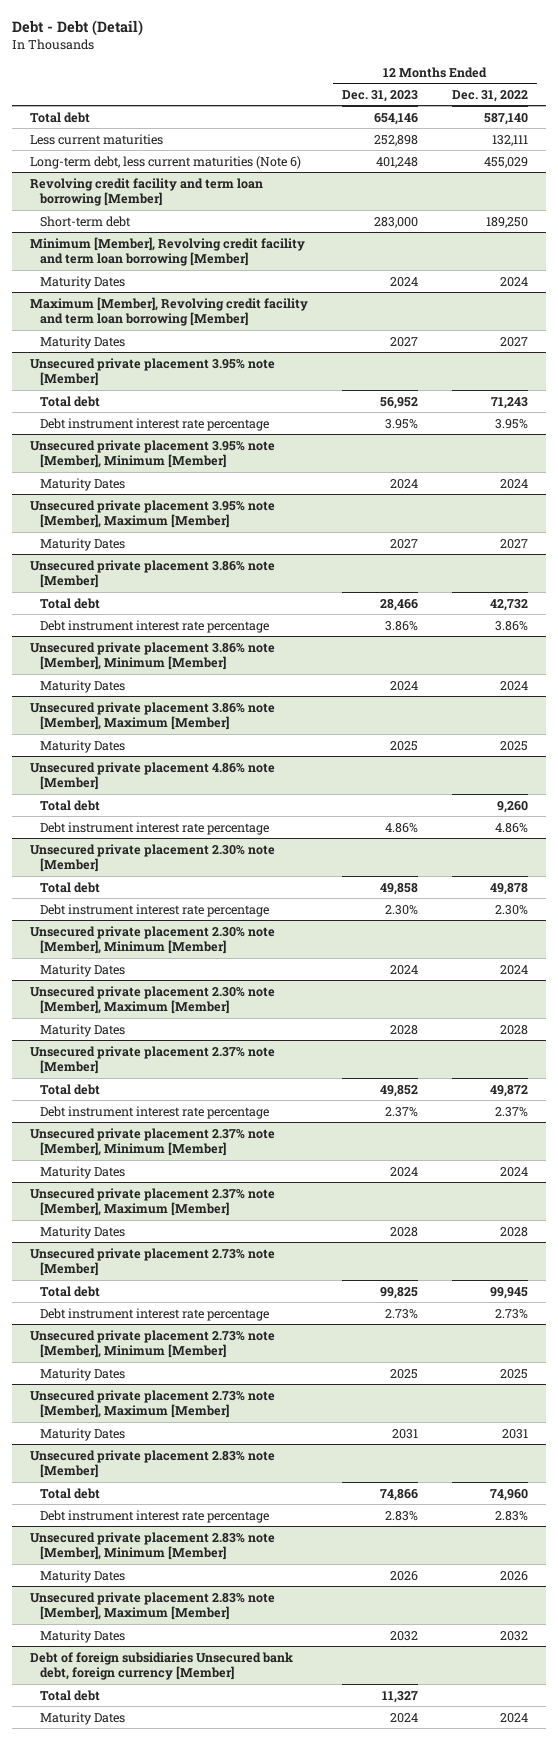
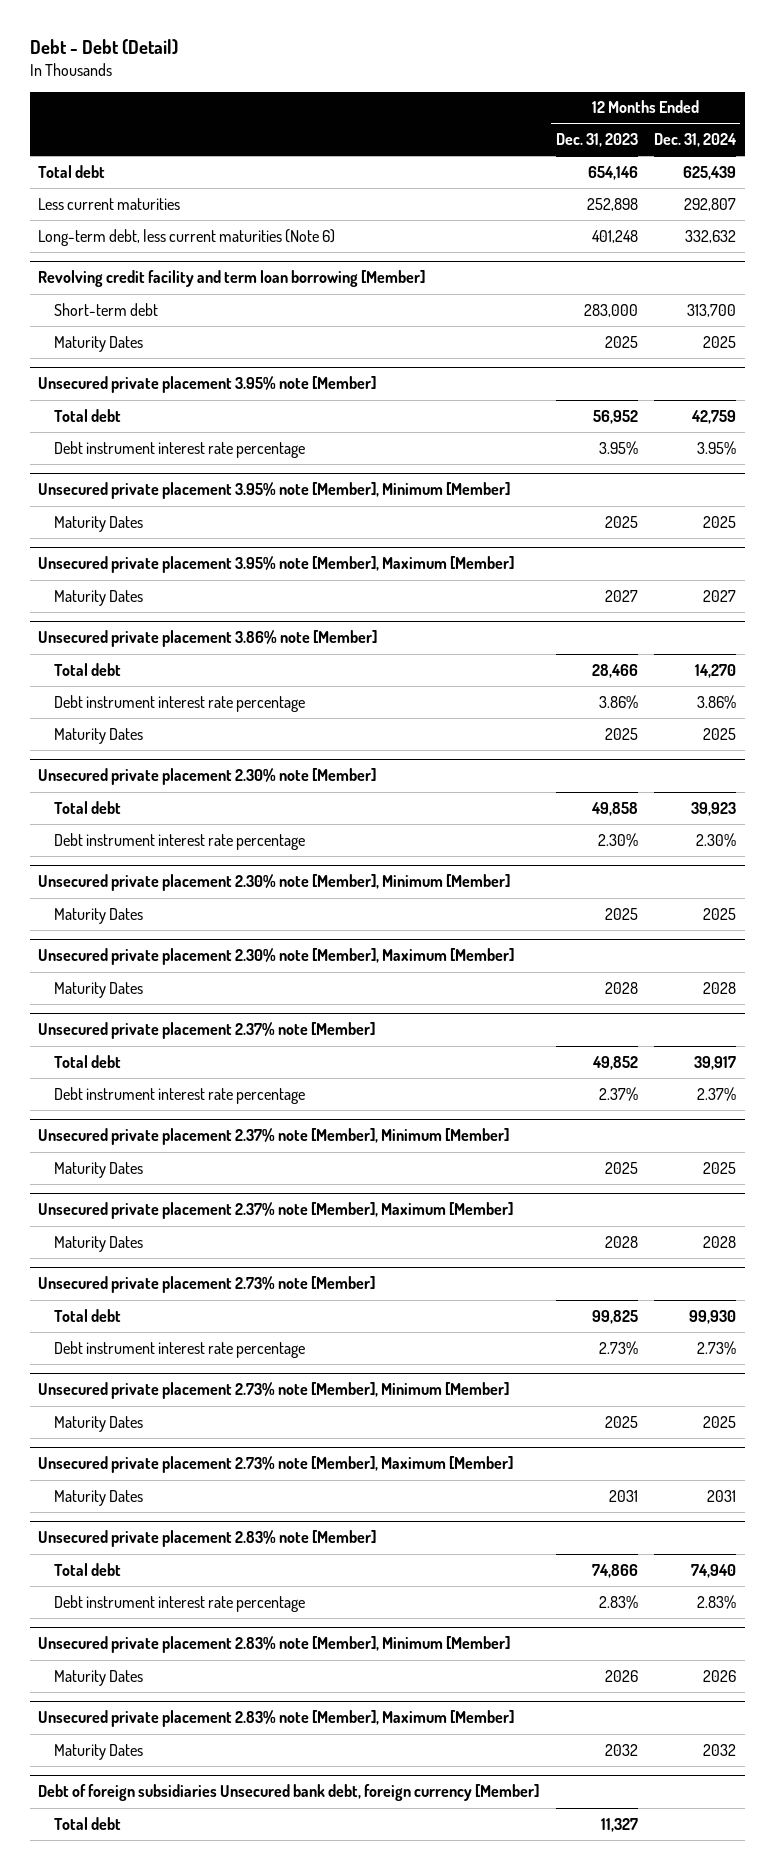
[452,89,529,102] Dec. 31, 2022 -> none
none -> [654,132,738,147] Dec. 31, 2024
[29,236,305,267] Minimum [Member], Revolving credit facility and term loan borrowing [Member] -> none
[29,296,308,327] Maximum [Member], Revolving credit facility and term loan borrowing [Member] -> none
[40,335,126,349] Maturity Dates -> none
[389,276,418,287] 2024 -> [604,335,638,348] 2025
[389,478,418,489] 2024 -> [604,515,638,528] 2025
[29,641,275,671] Unsecured private placement 3.86% note [Member], Minimum [Member] -> none
[40,679,126,693] Maturity Dates -> none
[29,701,275,731] Unsecured private placement 3.86% note [Member], Maximum [Member] -> none
[29,761,275,791] Unsecured private placement 4.86% note [Member] -> none
[40,799,101,811] Total debt -> none
[40,821,270,835] Debt instrument interest rate percentage -> none
[389,964,418,975] 2024 -> [604,907,638,920] 2025
[389,1166,418,1177] 2024 -> [604,1161,638,1174] 2025
[40,1711,126,1725] Maturity Dates -> none

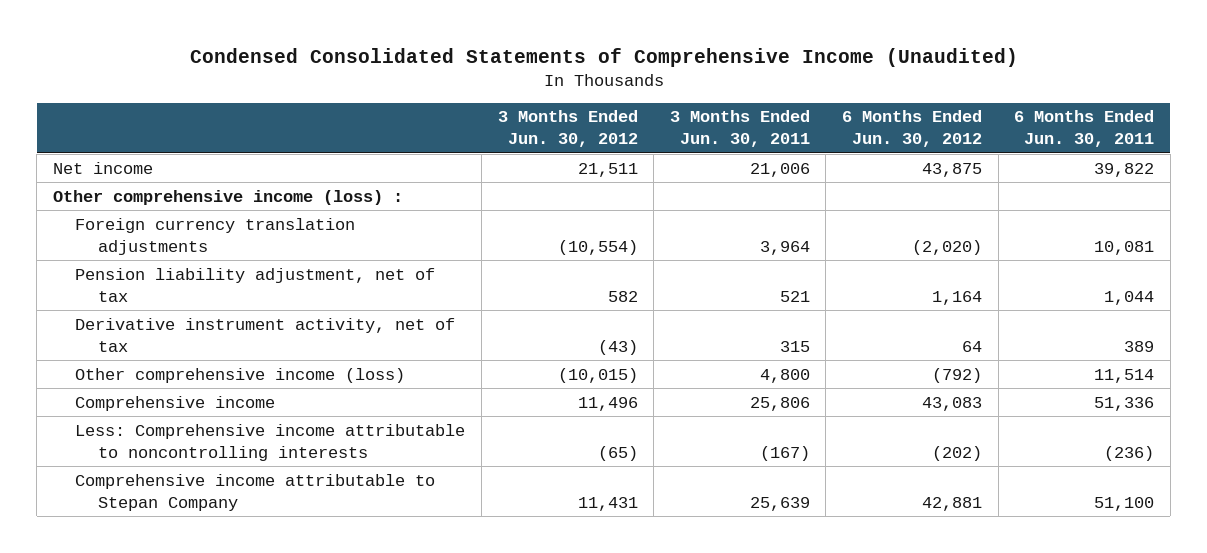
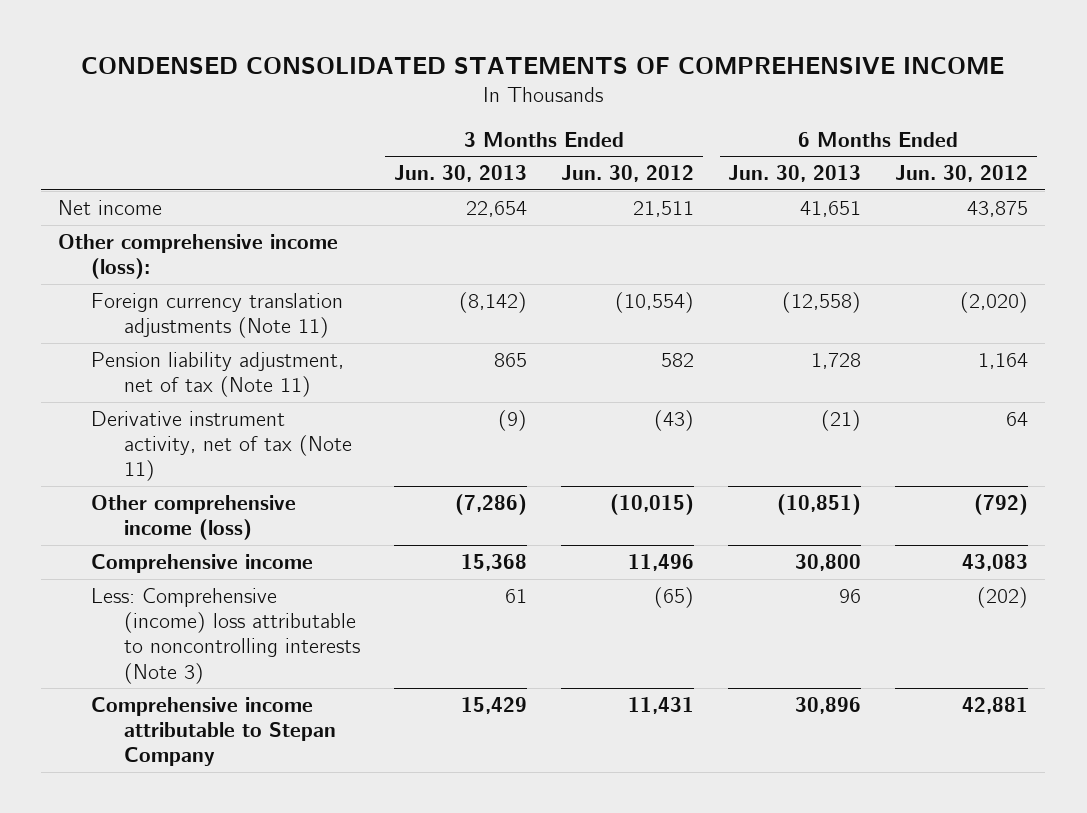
[189,47,1018,67] Condensed Consolidated Statements of Comprehensive Income (Unaudited) -> [81,56,1005,75] CONDENSED CONSOLIDATED STATEMENTS OF COMPREHENSIVE INCOME
[669,110,810,148] 3 Months Ended Jun. 30, 2011 -> none
[1014,110,1155,148] 6 Months Ended Jun. 30, 2011 -> none
none -> [393,165,527,183] Jun. 30, 2013
none -> [728,165,862,183] Jun. 30, 2013
[52,189,403,205] Other comprehensive income (loss) : -> [58,233,339,280] Other comprehensive income (loss):
[75,217,356,255] Foreign currency translation adjustments -> [91,292,344,339] Foreign currency translation adjustments (Note 11)
[75,267,436,302] Pension liability adjustment, net of tax -> [91,351,345,398] Pension liability adjustment, net of tax (Note 11)
[75,317,456,352] Derivative instrument activity, net of tax -> [91,410,352,482] Derivative instrument activity, net of tax (Note 11)
[75,423,466,461] Less: Comprehensive income attributable to noncontrolling interests -> [91,587,360,684] Less: Comprehensive (income) loss attributable to noncontrolling interests (Note 3)

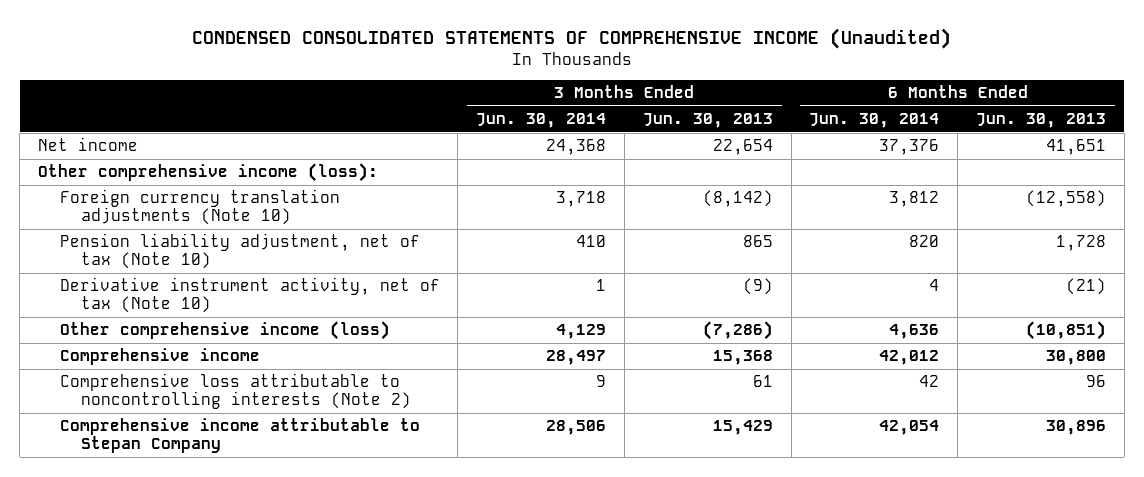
[81,56,1005,75] CONDENSED CONSOLIDATED STATEMENTS OF COMPREHENSIVE INCOME -> [192,27,952,49] CONDENSED CONSOLIDATED STATEMENTS OF COMPREHENSIVE INCOME (Unaudited)
[561,165,695,183] Jun. 30, 2012 -> none
[895,165,1029,183] Jun. 30, 2012 -> none
none -> [476,113,607,129] Jun. 30, 2014
none -> [809,113,940,129] Jun. 30, 2014
[91,292,344,339] Foreign currency translation adjustments (Note 11) -> [59,189,340,226] Foreign currency translation adjustments (Note 10)
[91,351,345,398] Pension liability adjustment, net of tax (Note 11) -> [59,233,420,270] Pension liability adjustment, net of tax (Note 10)
[91,410,352,482] Derivative instrument activity, net of tax (Note 11) -> [59,277,440,314] Derivative instrument activity, net of tax (Note 10)
[91,587,360,684] Less: Comprehensive (income) loss attributable to noncontrolling interests (Note 3) -> [59,373,411,410] Comprehensive loss attributable to noncontrolling interests (Note 2)

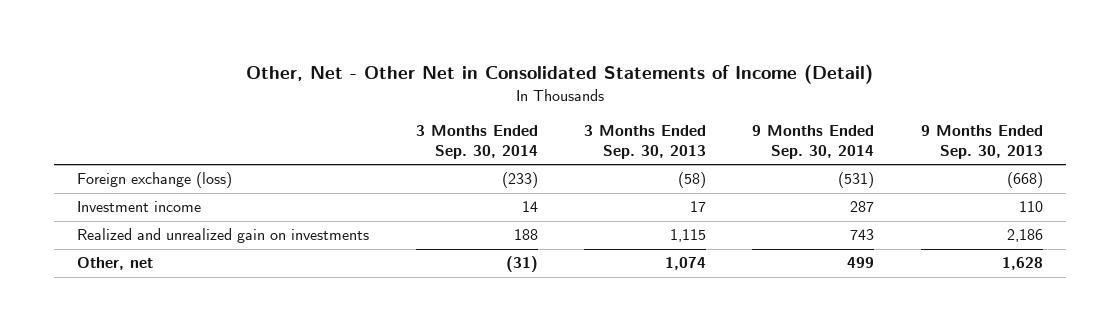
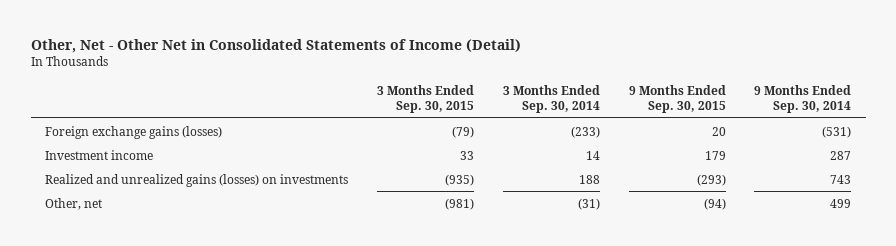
[584,125,707,159] 3 Months Ended Sep. 30, 2013 -> none
[920,125,1043,159] 9 Months Ended Sep. 30, 2013 -> none
none -> [376,84,474,113] 3 Months Ended Sep. 30, 2015
none -> [628,84,726,113] 9 Months Ended Sep. 30, 2015
[77,172,233,189] Foreign exchange (loss) -> [45,125,223,139] Foreign exchange gains (losses)
[77,228,370,244] Realized and unrealized gain on investments -> [45,173,349,187] Realized and unrealized gains (losses) on investments

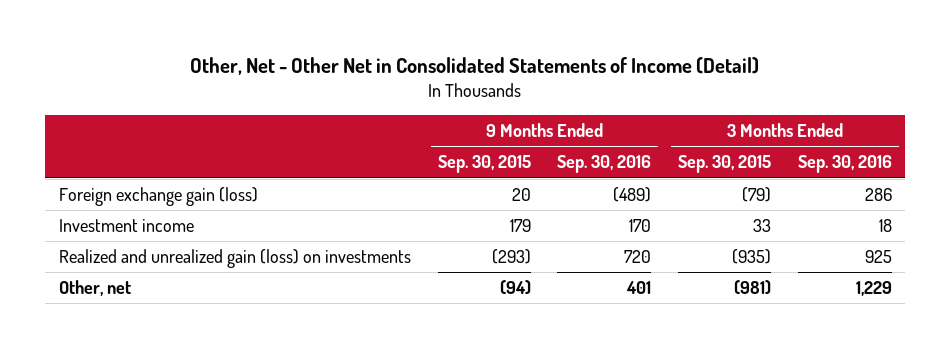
[502,84,600,113] 3 Months Ended Sep. 30, 2014 -> none
[754,84,852,113] 9 Months Ended Sep. 30, 2014 -> none
none -> [557,155,652,174] Sep. 30, 2016
none -> [797,155,892,174] Sep. 30, 2016
[45,125,223,139] Foreign exchange gains (losses) -> [58,187,258,207] Foreign exchange gain (loss)
[45,173,349,187] Realized and unrealized gains (losses) on investments -> [58,249,411,269] Realized and unrealized gain (loss) on investments

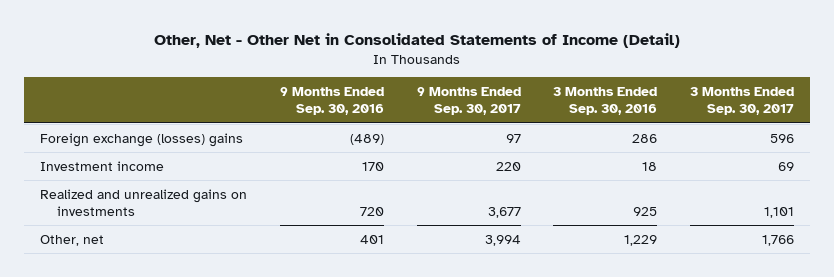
[437,155,531,174] Sep. 30, 2015 -> none
[678,155,772,174] Sep. 30, 2015 -> none
none -> [416,87,521,116] 9 Months Ended Sep. 30, 2017
none -> [689,87,794,116] 3 Months Ended Sep. 30, 2017
[58,187,258,207] Foreign exchange gain (loss) -> [40,132,244,147] Foreign exchange (losses) gains
[58,249,411,269] Realized and unrealized gain (loss) on investments -> [40,188,248,217] Realized and unrealized gains on investments

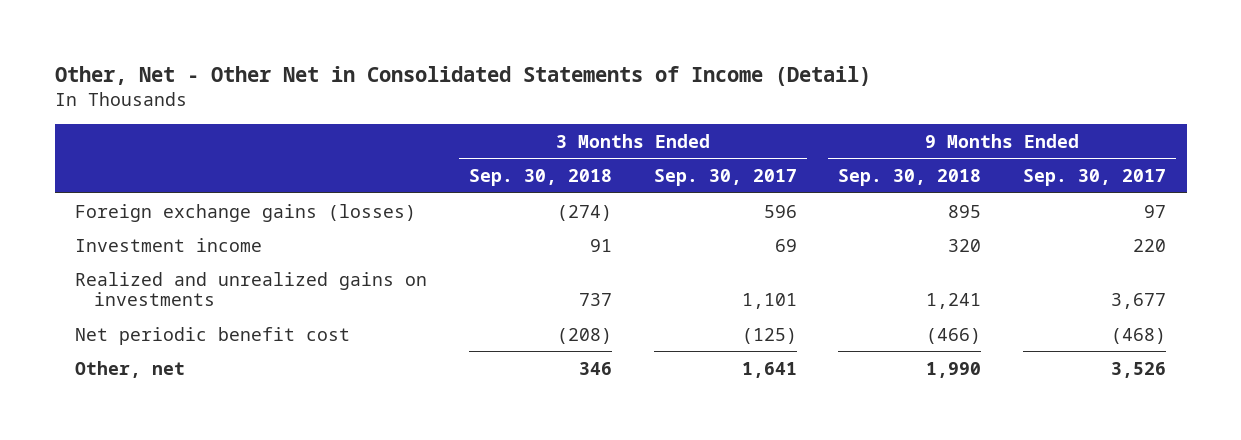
[280,87,385,116] 9 Months Ended Sep. 30, 2016 -> none
[553,87,658,116] 3 Months Ended Sep. 30, 2016 -> none
none -> [468,168,612,186] Sep. 30, 2018
none -> [838,168,982,186] Sep. 30, 2018
[40,132,244,147] Foreign exchange (losses) gains -> [75,203,417,222] Foreign exchange gains (losses)
none -> [75,326,351,345] Net periodic benefit cost
[484,234,521,246] 3,994 -> [1110,361,1166,378] 3,526
[761,234,794,246] 1,766 -> [741,361,797,378] 1,641

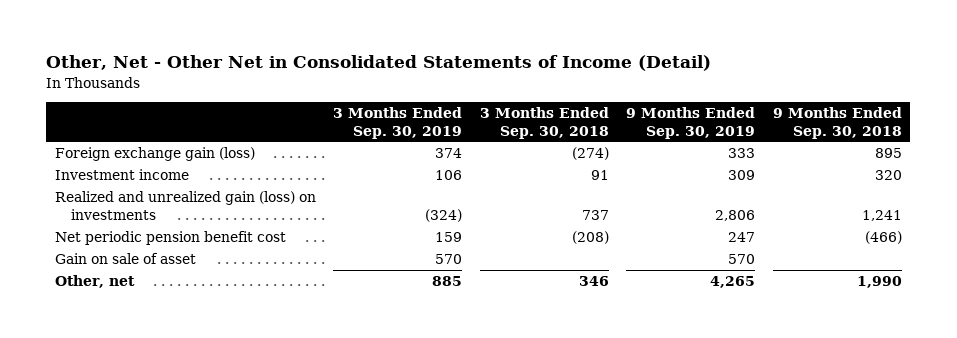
[653,168,797,186] Sep. 30, 2017 -> none
[1022,168,1166,186] Sep. 30, 2017 -> none
none -> [333,106,463,139] 3 Months Ended Sep. 30, 2019
none -> [626,106,756,139] 9 Months Ended Sep. 30, 2019
[75,203,417,222] Foreign exchange gains (losses) -> [54,147,255,162] Foreign exchange gain (loss)
[75,271,428,307] Realized and unrealized gains on investments -> [54,191,316,220] Realized and unrealized gain (loss) on investments
[75,326,351,345] Net periodic benefit cost -> [54,231,286,246] Net periodic pension benefit cost
none -> [54,253,196,265] Gain on sale of asset

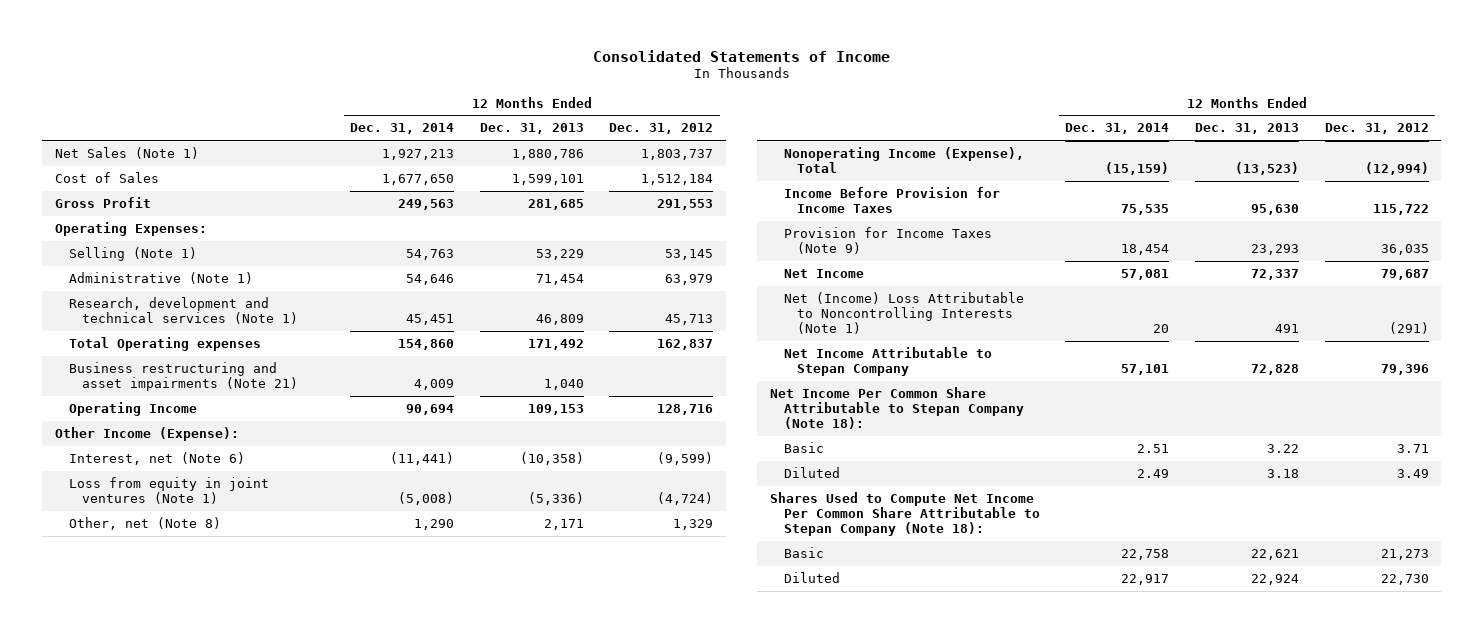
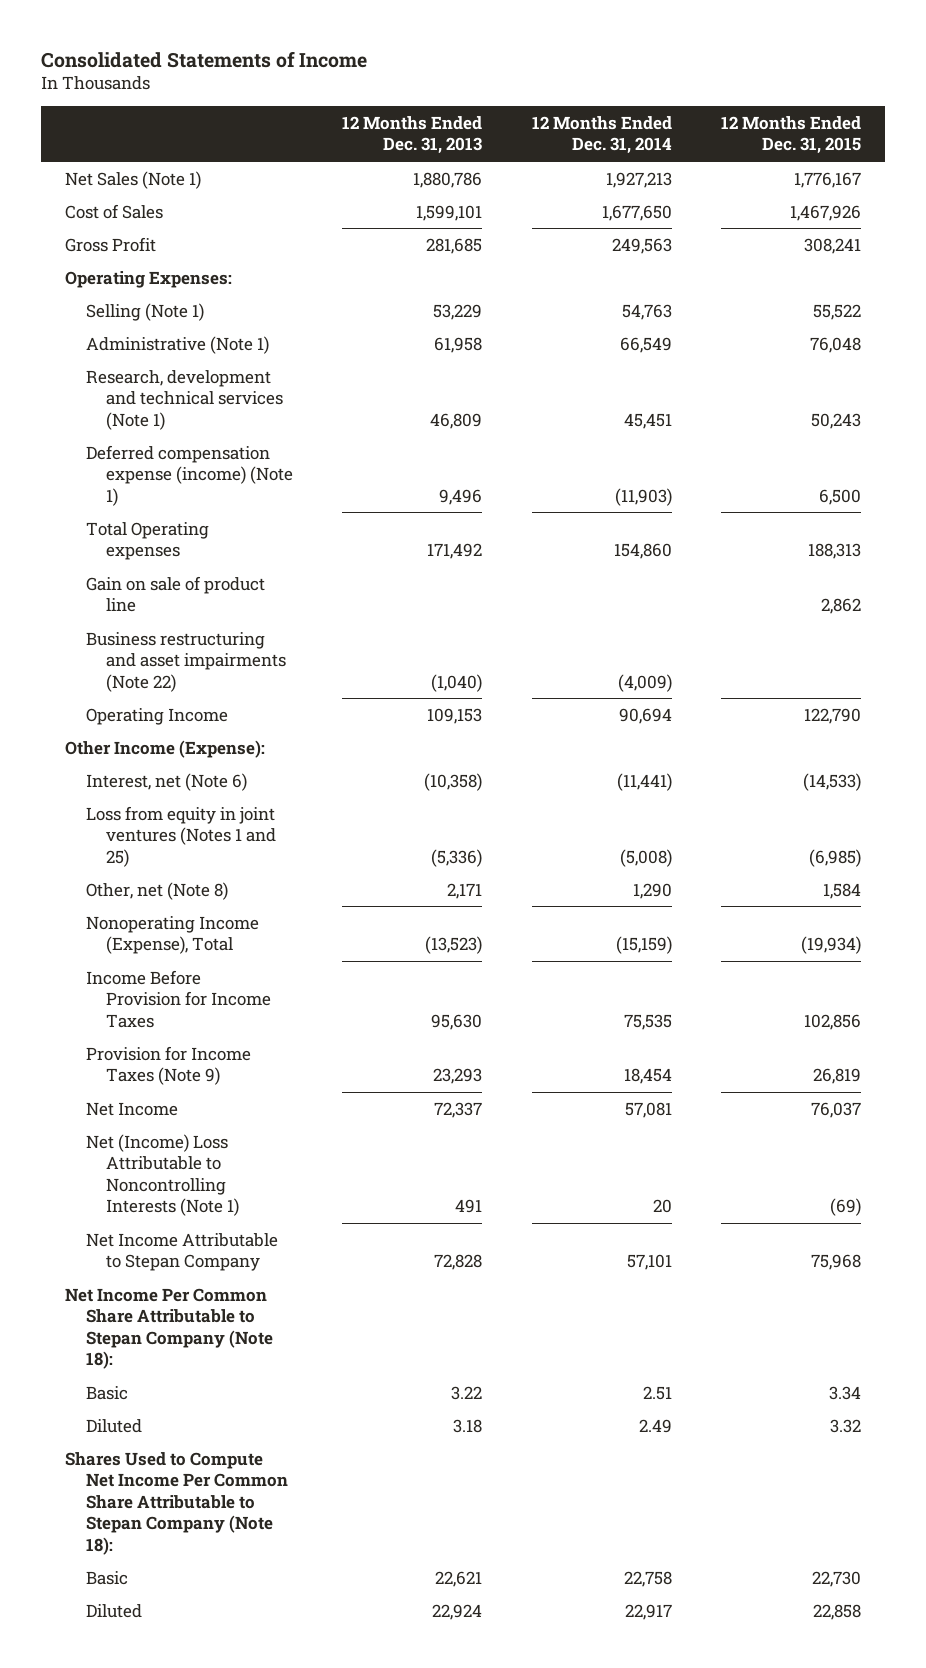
[609,123,714,135] Dec. 31, 2012 -> none
none -> [720,115,861,155] 12 Months Ended Dec. 31, 2015
[406,273,455,285] 54,646 -> [619,336,672,353] 66,549
[535,273,584,285] 71,454 -> [434,336,483,353] 61,958
none -> [85,444,294,506] Deferred compensation expense (income) (Note 1)
none -> [85,575,265,613] Gain on sale of product line
[68,361,299,392] Business restructuring and asset impairments (Note 21) -> [85,631,287,692] Business restructuring and asset impairments (Note 22)
[414,379,455,391] 4,009 -> [617,673,672,692] (4,009)
[543,379,584,391] 1,040 -> [431,673,483,692] (1,040)
[68,476,269,505] Loss from equity in joint ventures (Note 1) -> [85,805,277,867] Loss from equity in joint ventures (Notes 1 and 25)

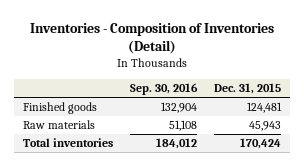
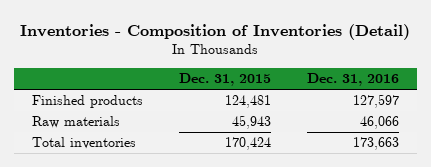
[129,83,198,96] Sep. 30, 2016 -> none
none -> [306,73,399,87] Dec. 31, 2016
[22,101,97,114] Finished goods -> [32,95,144,109] Finished products

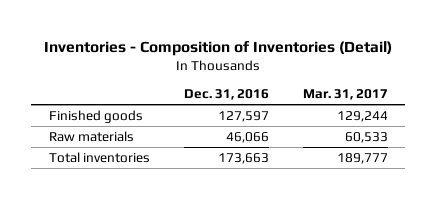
[178,73,271,87] Dec. 31, 2015 -> none
none -> [302,89,388,101] Mar. 31, 2017
[32,95,144,109] Finished products -> [48,109,143,123] Finished goods

